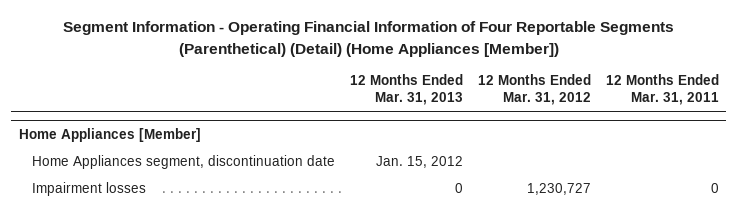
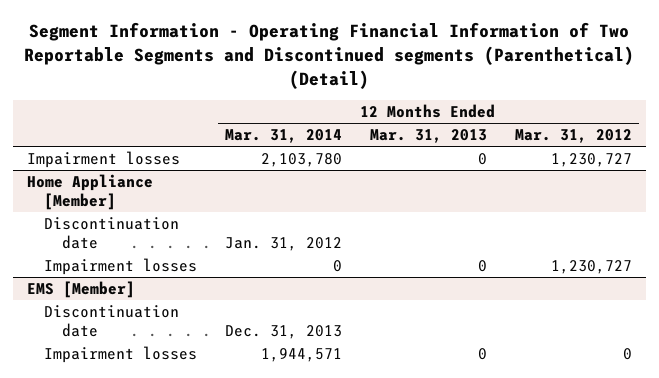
[62,21,674,57] Segment Information - Operating Financial Information of Four Reportable Segments (Parenthetical) (Detail) (Home Appliances [Member]) -> [24,22,635,90] Segment Information - Operating Financial Information of Two Reportable Segments and Discontinued segments (Parenthetical) (Detail)
[605,74,719,106] 12 Months Ended Mar. 31, 2011 -> none
none -> [225,129,343,144] Mar. 31, 2014
[18,127,201,142] Home Appliances [Member] -> none
[31,155,335,170] Home Appliances segment, discontinuation date -> none
none -> [27,173,154,210] Home Appliance [Member]
none -> [44,216,180,249] Discontinuation date
none -> [44,257,198,275] Impairment losses
none -> [27,280,136,298] EMS [Member]
none -> [44,304,180,337] Discontinuation date
none -> [44,345,198,363] Impairment losses

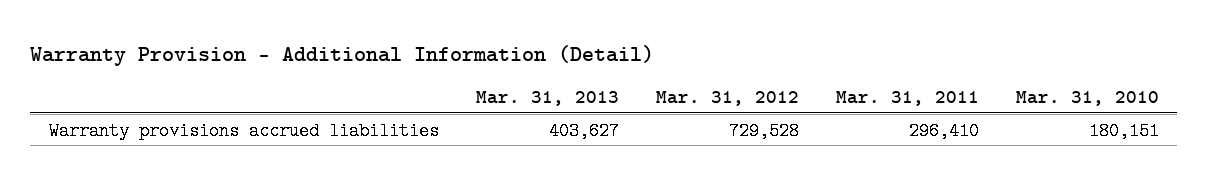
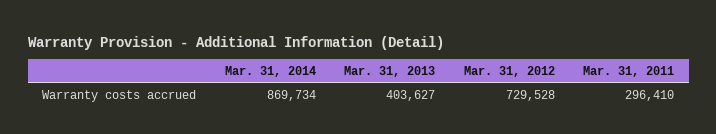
[1015,91,1159,107] Mar. 31, 2010 -> none
none -> [224,65,316,77] Mar. 31, 2014
[48,121,439,140] Warranty provisions accrued liabilities -> [42,89,197,102] Warranty costs accrued

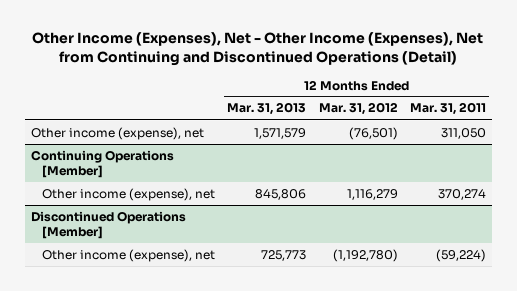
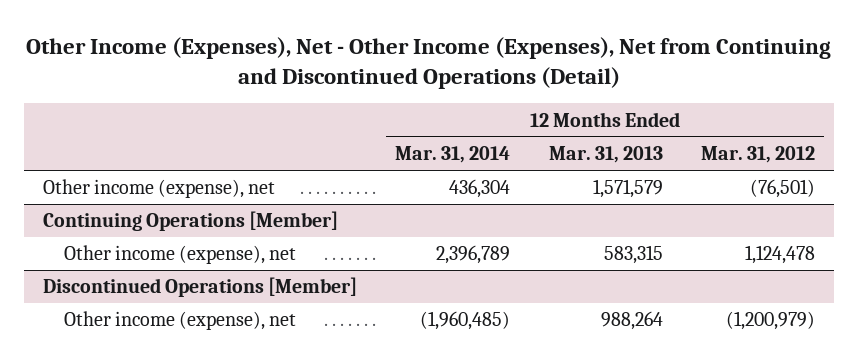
[410,102,487,116] Mar. 31, 2011 -> none
none -> [395,146,511,164] Mar. 31, 2014
[255,188,307,200] 845,806 -> [603,245,663,265] 583,315
[346,188,398,200] 1,116,279 -> [744,245,815,265] 1,124,478
[261,249,307,261] 725,773 -> [600,311,663,331] 988,264
[332,248,398,262] (1,192,780) -> [725,311,815,331] (1,200,979)

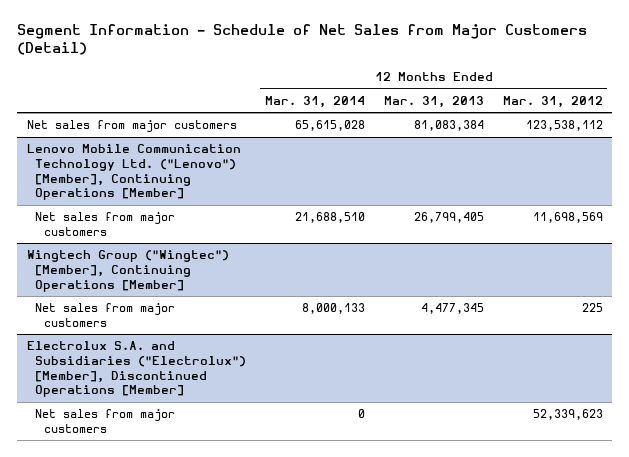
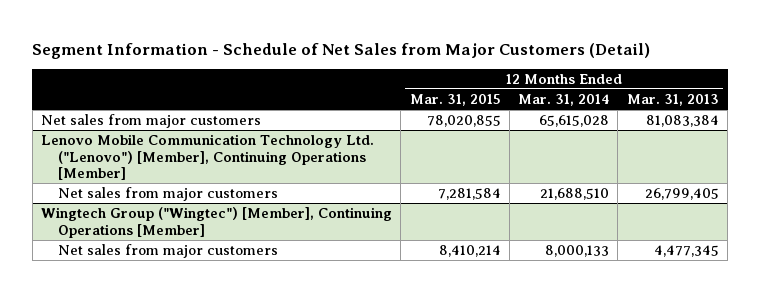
[502,96,603,109] Mar. 31, 2012 -> none
none -> [409,93,501,106] Mar. 31, 2015
[26,341,247,398] Electrolux S.A. and Subsidiaries ("Electrolux") [Member], Discontinued Operations [Member] -> none
[35,409,176,433] Net sales from major customers -> none

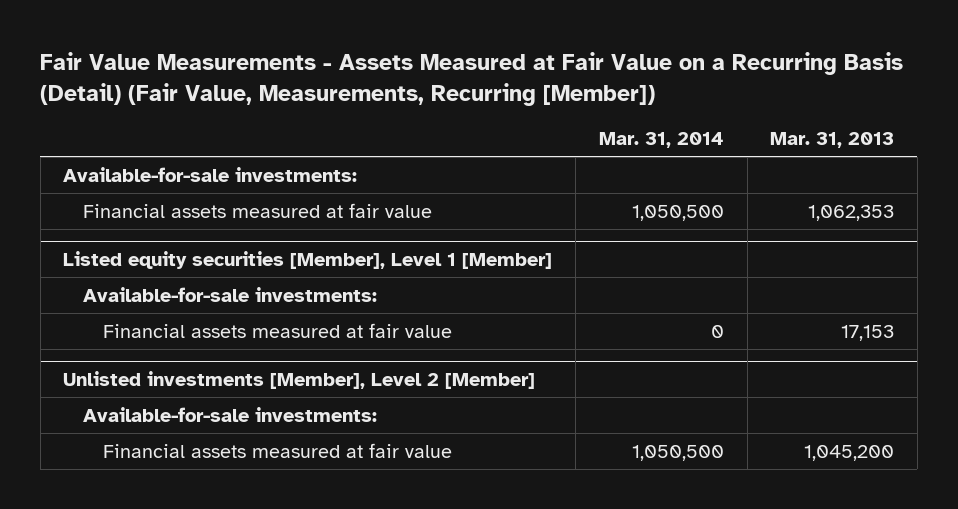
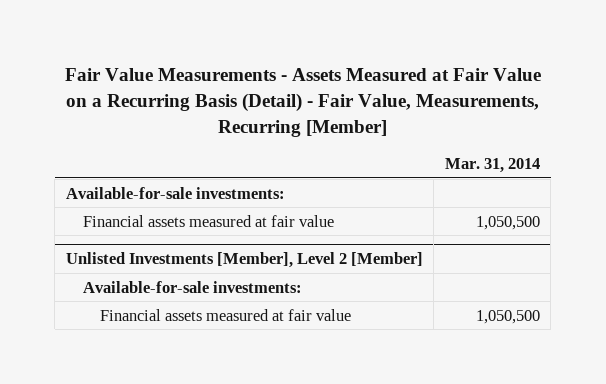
[40,52,904,106] Fair Value Measurements - Assets Measured at Fair Value on a Recurring Basis (Detail) (Fair Value, Measurements, Recurring [Member]) -> [64,67,541,137] Fair Value Measurements - Assets Measured at Fair Value on a Recurring Basis (Detail) - Fair Value, Measurements, Recurring [Member]
[770,131,895,148] Mar. 31, 2013 -> none
[63,250,553,269] Listed equity securities [Member], Level 1 [Member] -> none
[83,286,378,302] Available-for-sale investments: -> none
[102,322,452,338] Financial assets measured at fair value -> none
[63,370,536,389] Unlisted investments [Member], Level 2 [Member] -> [65,252,423,269] Unlisted Investments [Member], Level 2 [Member]

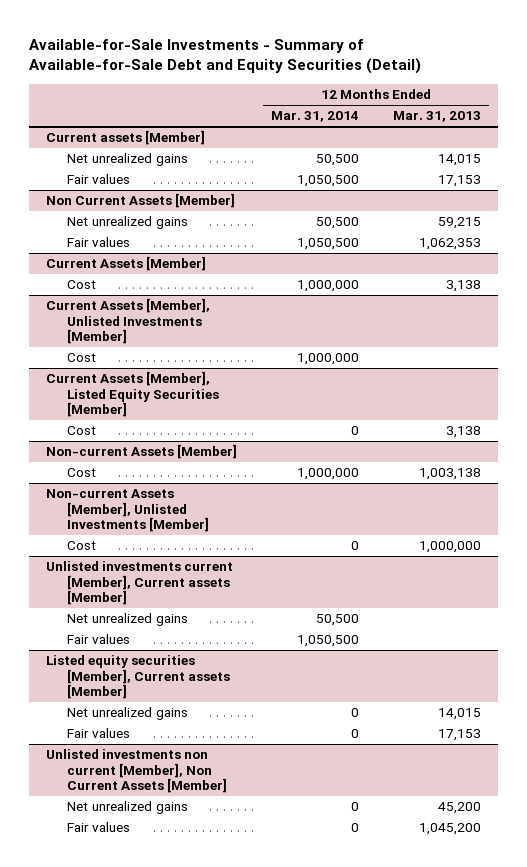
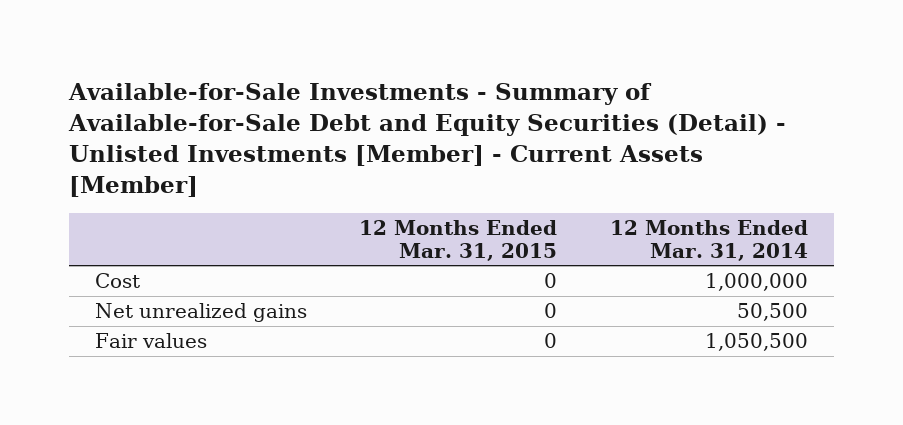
[29,38,422,75] Available-for-Sale Investments - Summary of Available-for-Sale Debt and Equity Securities (Detail) -> [68,83,787,197] Available-for-Sale Investments - Summary of Available-for-Sale Debt and Equity Securities (Detail) - Unlisted Investments [Member] - Current Assets [Member]
[392,111,481,123] Mar. 31, 2013 -> none
none -> [359,219,558,261] 12 Months Ended Mar. 31, 2015
[46,130,206,146] Current assets [Member] -> none
[67,153,189,167] Net unrealized gains -> none
[67,174,131,185] Fair values -> none
[46,193,236,209] Non Current Assets [Member] -> none
[67,216,189,230] Net unrealized gains -> none
[67,237,131,248] Fair values -> none
[46,256,207,272] Current Assets [Member] -> none
[46,298,211,345] Current Assets [Member], Unlisted Investments [Member] -> none
[67,353,97,363] Cost -> none
[46,371,220,418] Current Assets [Member], Listed Equity Securities [Member] -> none
[67,426,97,436] Cost -> none
[46,444,238,460] Non-current Assets [Member] -> none
[67,468,97,478] Cost -> none
[46,489,210,533] Non-current Assets [Member], Unlisted Investments [Member] -> none
[67,541,97,551] Cost -> none
[46,561,234,606] Unlisted investments current [Member], Current assets [Member] -> none
[46,655,231,700] Listed equity securities [Member], Current assets [Member] -> none
[67,707,189,721] Net unrealized gains -> none
[67,728,131,739] Fair values -> none
[46,749,228,794] Unlisted investments non current [Member], Non Current Assets [Member] -> none
[67,801,189,815] Net unrealized gains -> none
[67,822,131,833] Fair values -> none

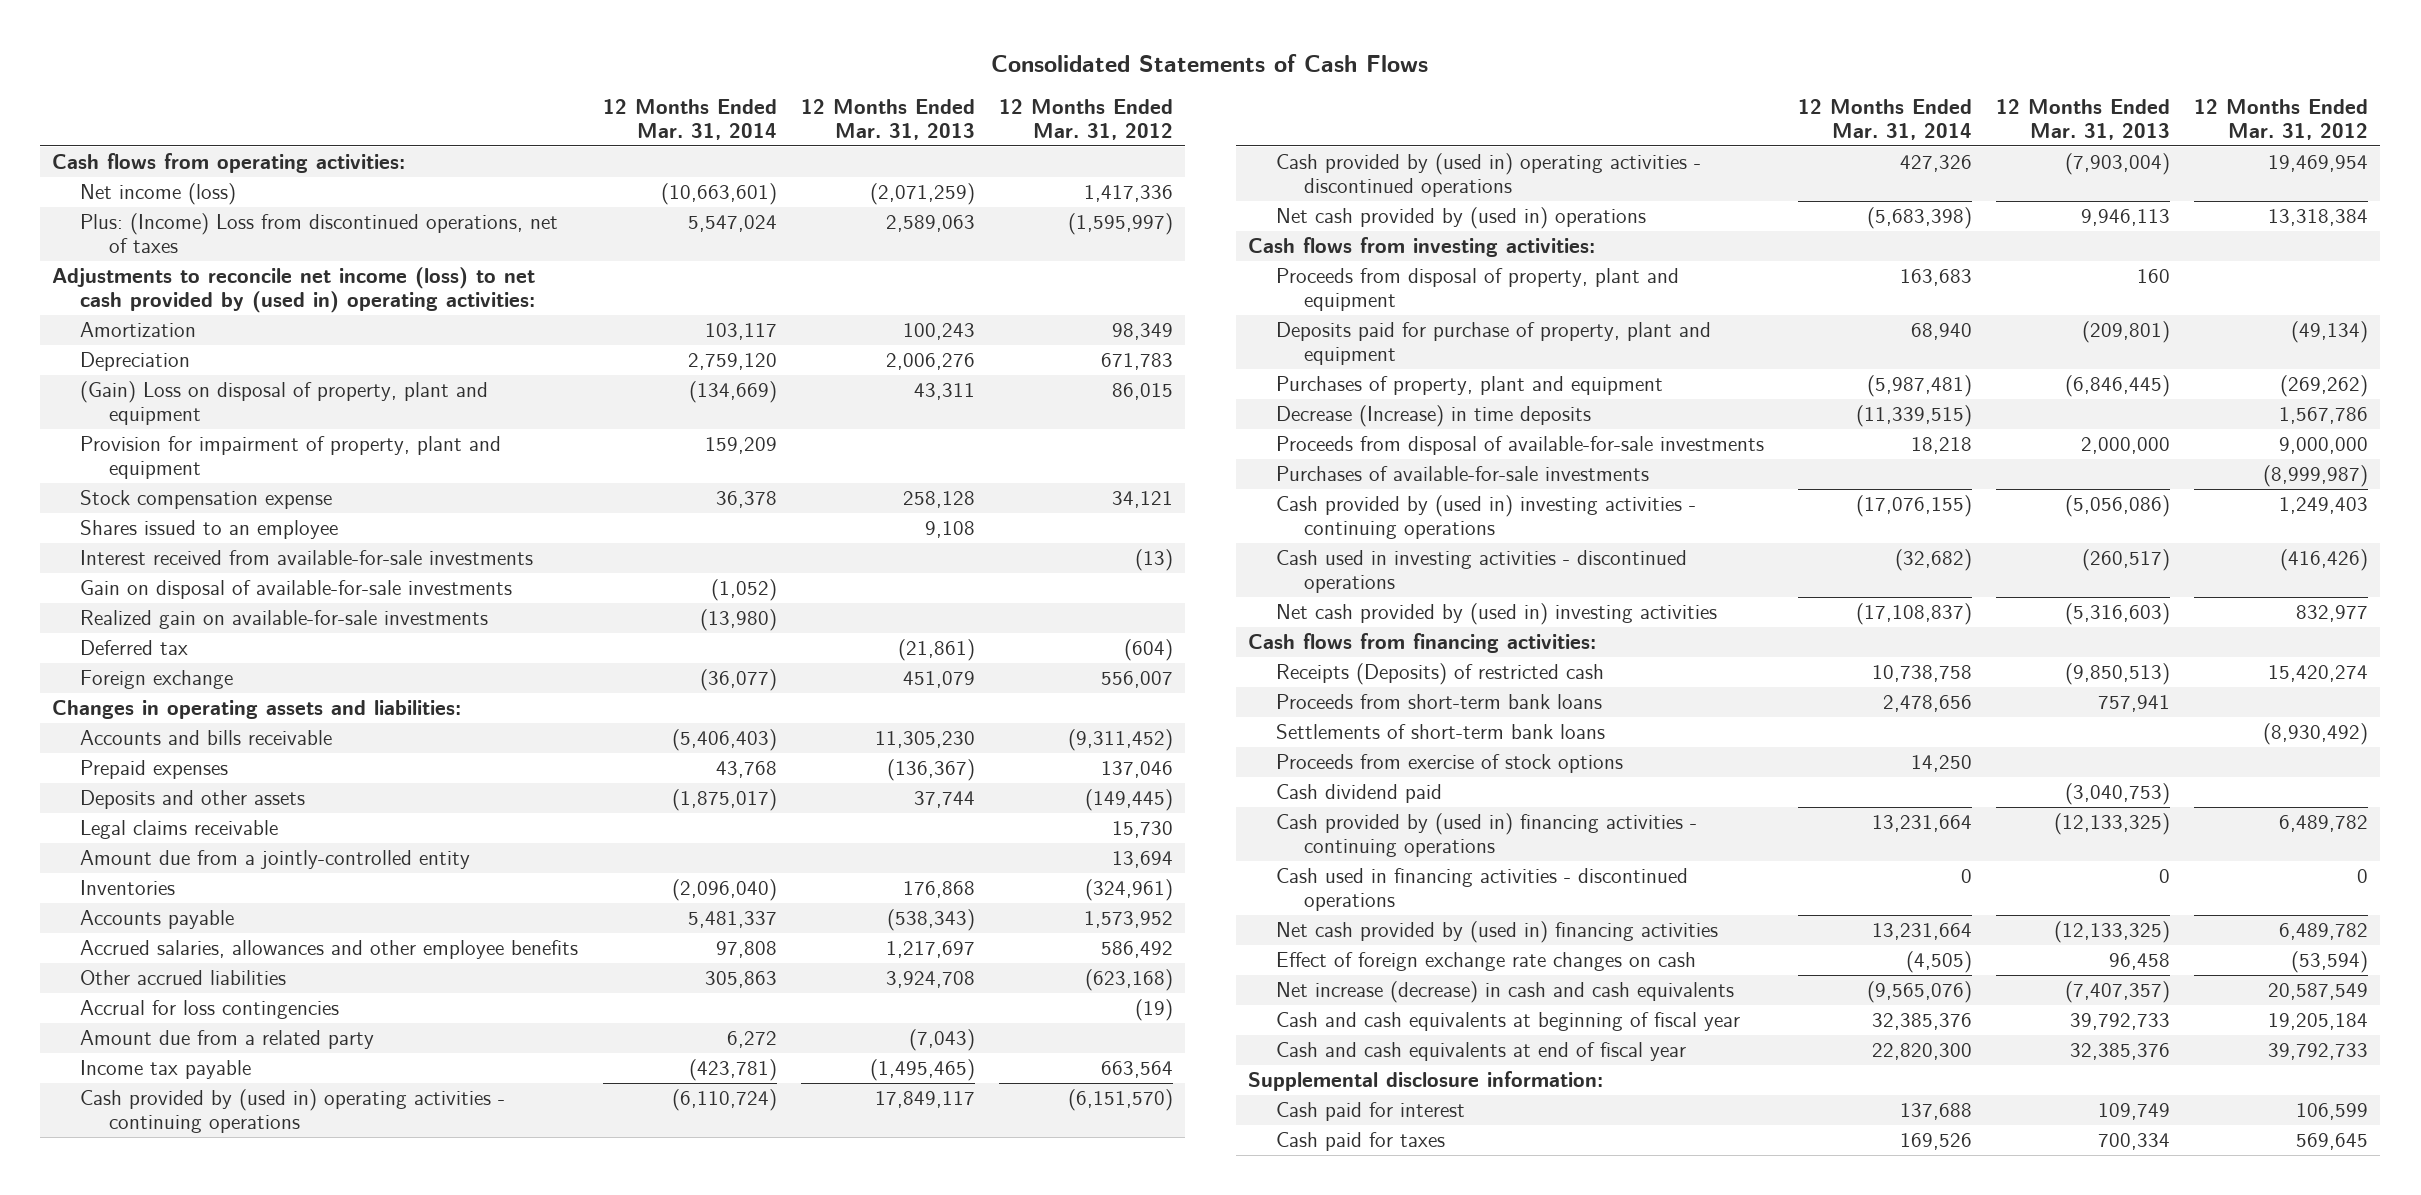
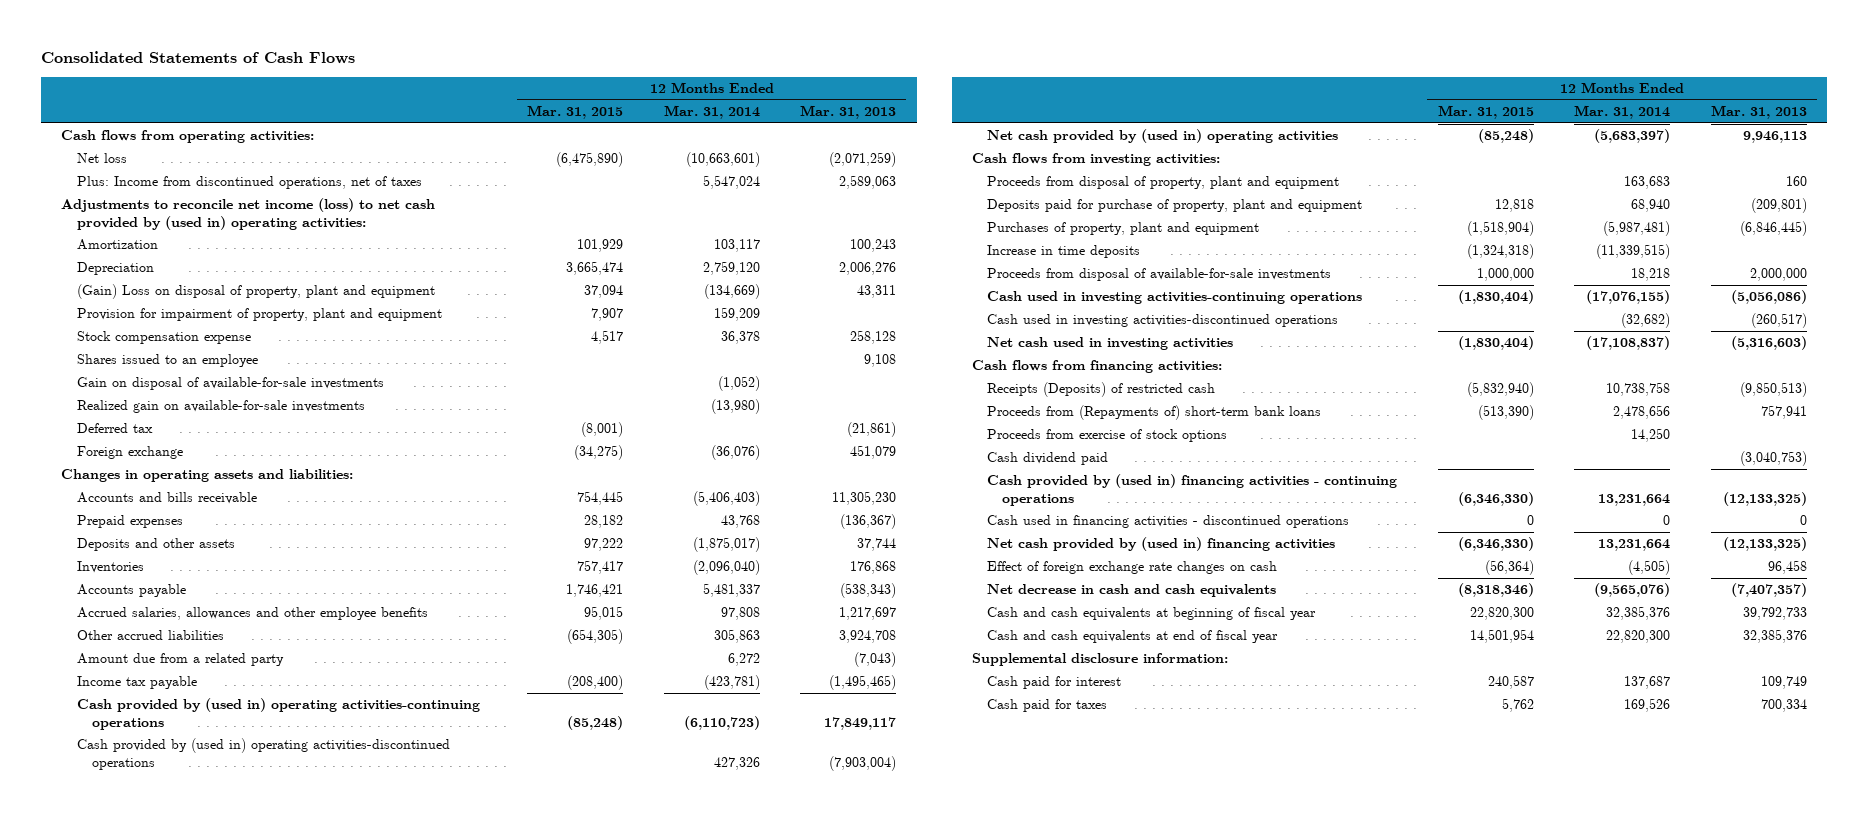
[998,98,1173,141] 12 Months Ended Mar. 31, 2012 -> none
none -> [527,105,624,120] Mar. 31, 2015
[80,182,237,205] Net income (loss) -> [76,153,127,164] Net loss
[80,212,559,254] Plus: (Income) Loss from discontinued operations, net of taxes -> [76,176,422,190] Plus: Income from discontinued operations, net of taxes
[80,549,534,565] Interest received from available-for-sale investments -> none
[699,668,777,691] (36,077) -> [710,445,760,461] (36,076)
[80,819,279,839] Legal claims receivable -> none
[80,849,471,869] Amount due from a jointly-controlled entity -> none
[80,999,340,1019] Accrual for loss contingencies -> none
[80,1088,506,1134] Cash provided by (used in) operating activities - continuing operations -> [76,698,480,730] Cash provided by (used in) operating activities-continuing operations
[671,1088,777,1111] (6,110,724) -> [683,715,760,730] (6,110,723)
[1275,152,1701,198] Cash provided by (used in) operating activities - discontinued operations -> [76,738,450,770] Cash provided by (used in) operating activities-discontinued operations
[1275,206,1646,229] Net cash provided by (used in) operations -> [986,129,1338,144] Net cash provided by (used in) operating activities
[1867,206,1973,229] (5,683,398) -> [1594,129,1671,144] (5,683,397)
[1275,404,1591,427] Decrease (Increase) in time deposits -> [986,245,1140,259] Increase in time deposits
[1275,465,1649,481] Purchases of available-for-sale investments -> none
[1275,494,1696,540] Cash provided by (used in) investing activities - continuing operations -> [986,291,1362,305] Cash used in investing activities-continuing operations
[1275,549,1687,594] Cash used in investing activities - discontinued operations -> [986,314,1338,328] Cash used in investing activities-discontinued operations
[1275,602,1717,625] Net cash provided by (used in) investing activities -> [986,337,1233,351] Net cash used in investing activities
[1275,723,1605,739] Settlements of short-term bank loans -> none
[1275,693,1602,709] Proceeds from short-term bank loans -> [986,405,1321,421] Proceeds from (Repayments of) short-term bank loans
[1275,980,1734,1003] Net increase (decrease) in cash and cash equivalents -> [986,584,1276,598] Net decrease in cash and cash equivalents
[1900,1102,1973,1120] 137,688 -> [1624,676,1671,690] 137,687

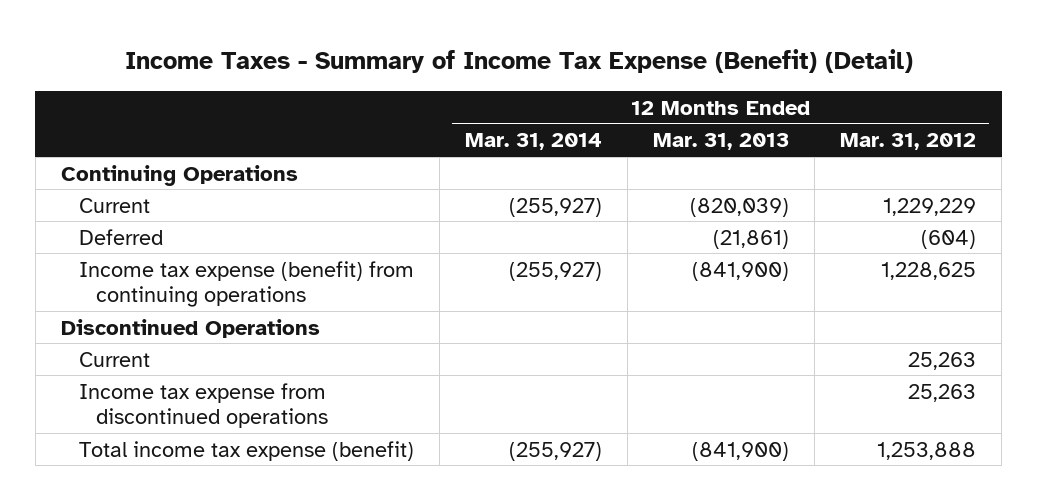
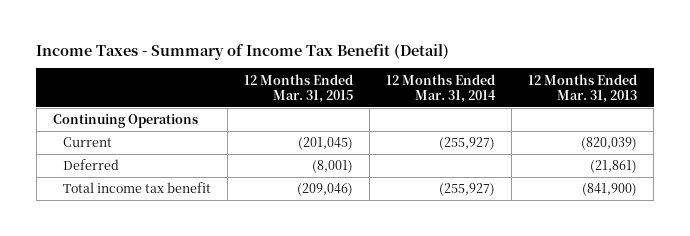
[124,49,913,74] Income Taxes - Summary of Income Tax Expense (Benefit) (Detail) -> [36,43,450,60] Income Taxes - Summary of Income Tax Benefit (Detail)
[840,133,977,151] Mar. 31, 2012 -> none
none -> [243,73,353,104] 12 Months Ended Mar. 31, 2015
[61,318,321,338] Discontinued Operations -> none
[78,351,150,367] Current -> none
[78,382,329,428] Income tax expense from discontinued operations -> none
[78,440,414,461] Total income tax expense (benefit) -> none
[78,260,414,307] Income tax expense (benefit) from continuing operations -> [62,182,211,194] Total income tax benefit

